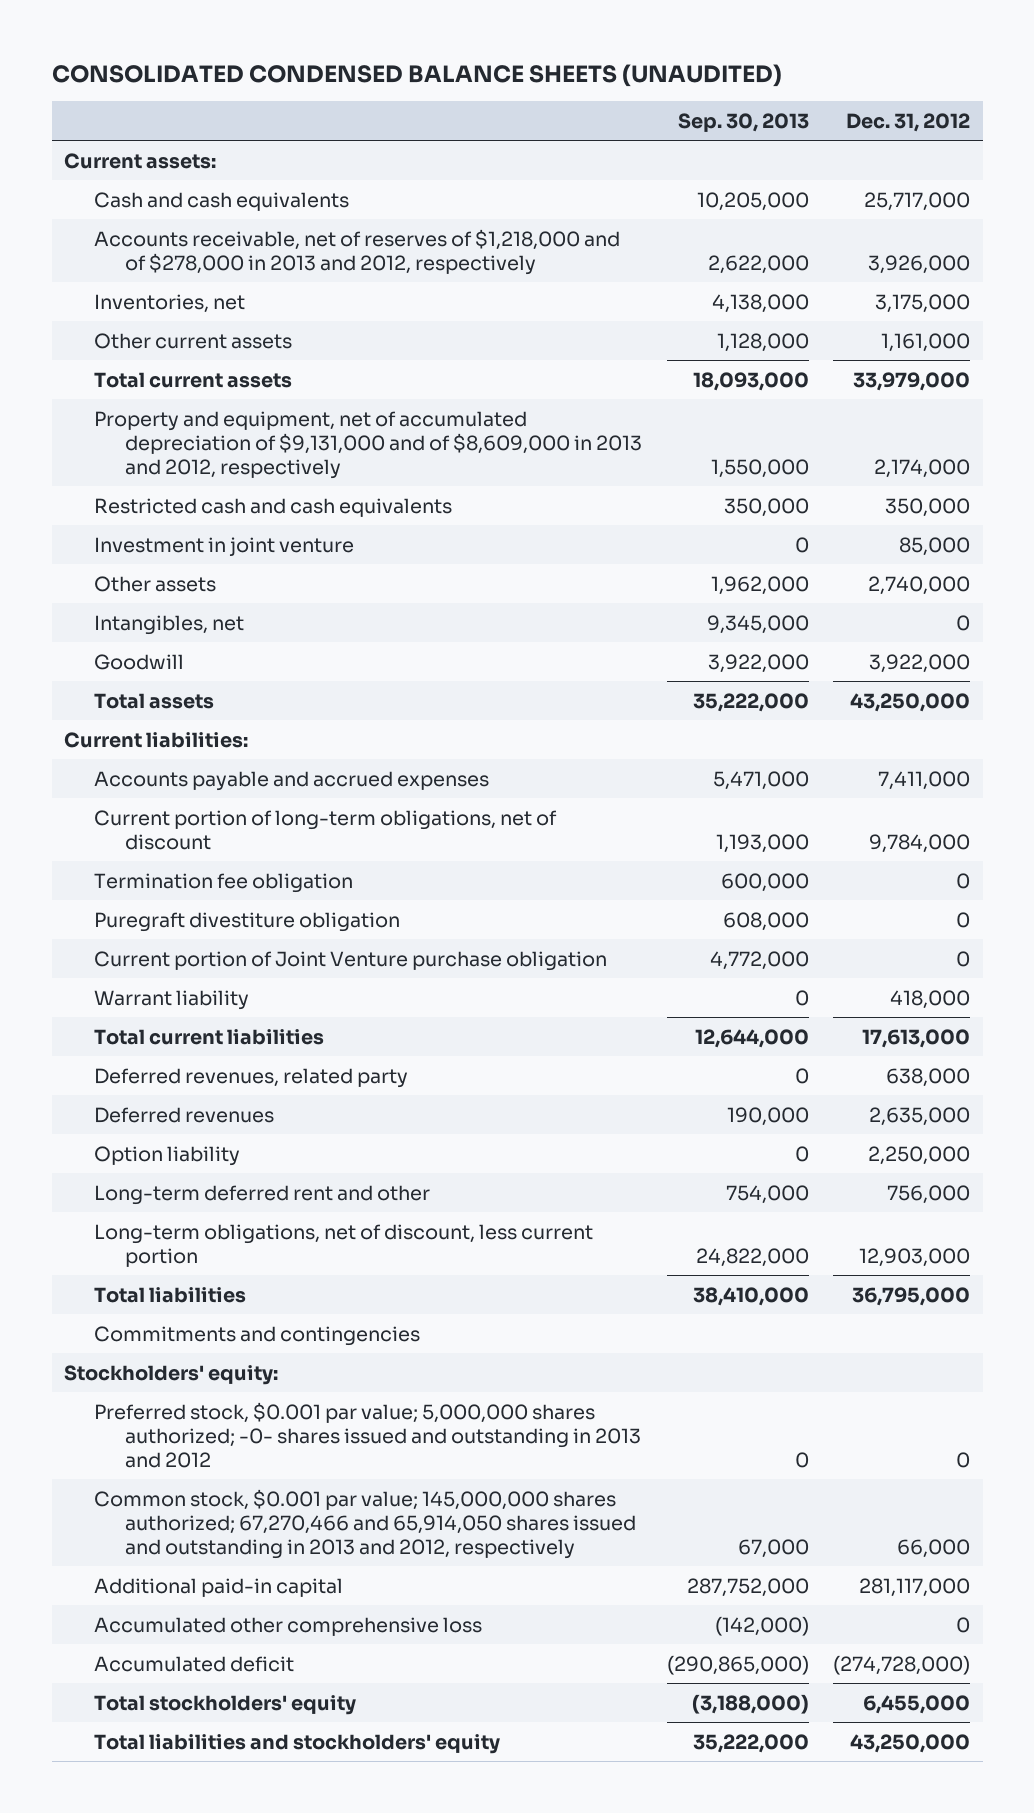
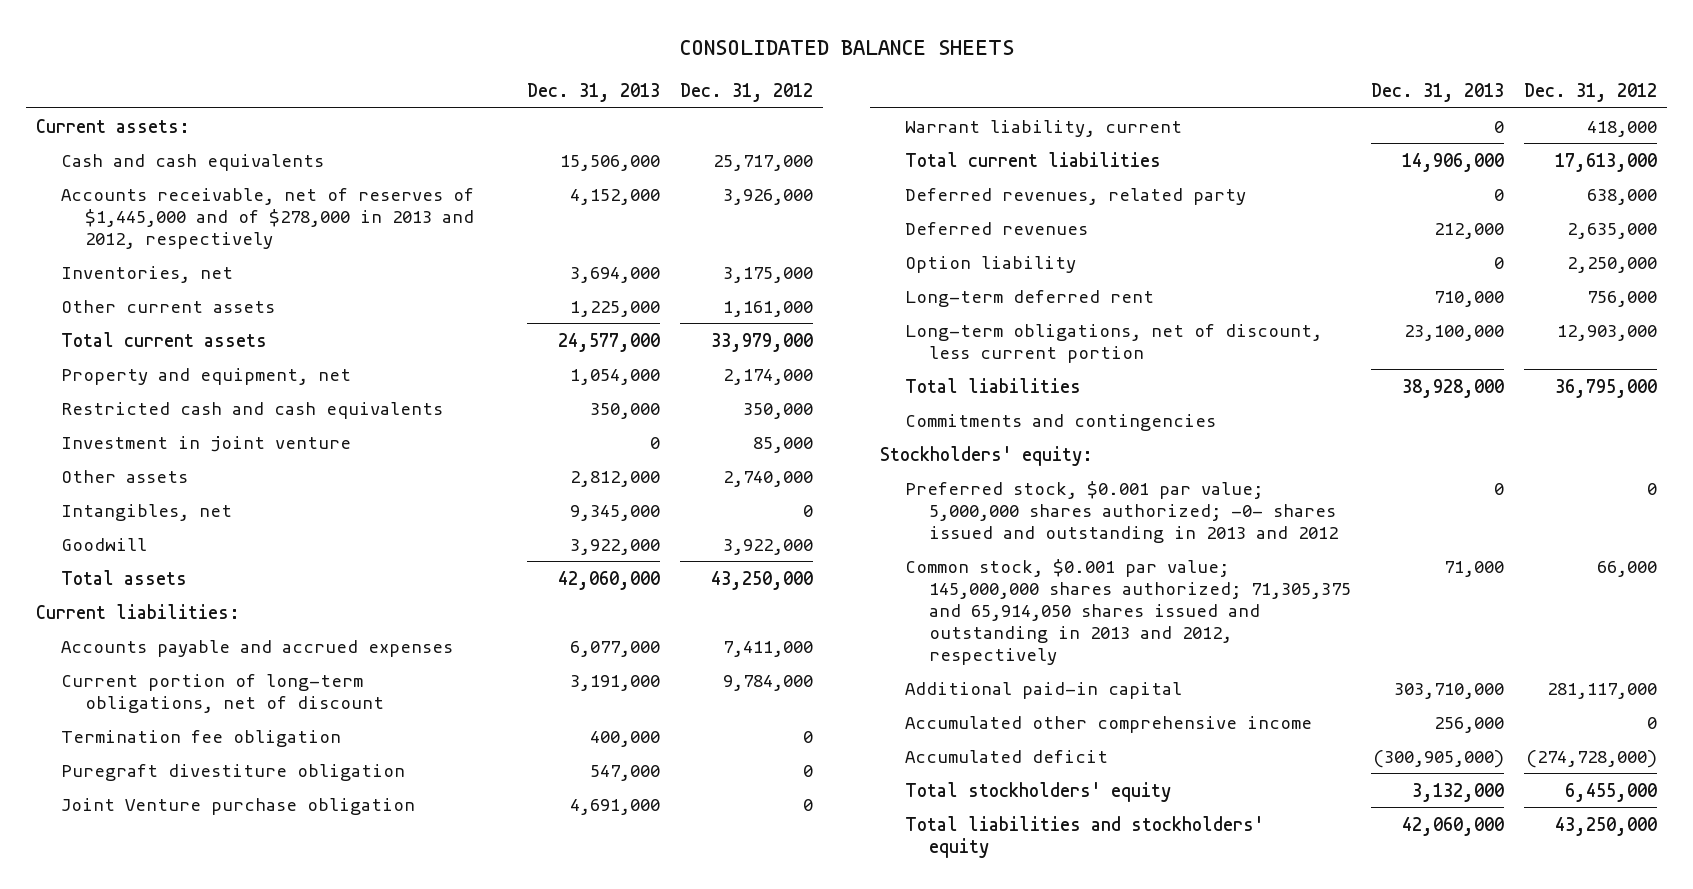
[51,63,782,87] CONSOLIDATED CONDENSED BALANCE SHEETS (UNAUDITED) -> [678,39,1014,55] CONSOLIDATED BALANCE SHEETS
[677,112,809,132] Sep. 30, 2013 -> none
none -> [527,83,661,103] Dec. 31, 2013
[94,228,621,275] Accounts receivable, net of reserves of $1,218,000 and of $278,000 in 2013 and 2012, respectively -> [60,187,475,249] Accounts receivable, net of reserves of $1,445,000 and of $278,000 in 2013 and 2012, respectively
[94,410,642,479] Property and equipment, net of accumulated depreciation of $9,131,000 and of $8,609,000 in 2013 and 2012, respectively -> [60,367,351,385] Property and equipment, net
[94,950,608,971] Current portion of Joint Venture purchase obligation -> [60,797,415,815] Joint Venture purchase obligation
[94,989,250,1010] Warrant liability -> [904,119,1182,137] Warrant liability, current
[94,1184,431,1205] Long-term deferred rent and other -> [904,289,1154,307] Long-term deferred rent
[94,1488,636,1559] Common stock, $0.001 par value; 145,000,000 shares authorized; 67,270,466 and 65,914,050 shares issued and outstanding in 2013 and 2012, respectively -> [904,558,1352,665] Common stock, $0.001 par value; 145,000,000 shares authorized; 71,305,375 and 65,914,050 shares issued and outstanding in 2013 and 2012, respectively
[94,1616,483,1636] Accumulated other comprehensive loss -> [904,715,1312,733] Accumulated other comprehensive income

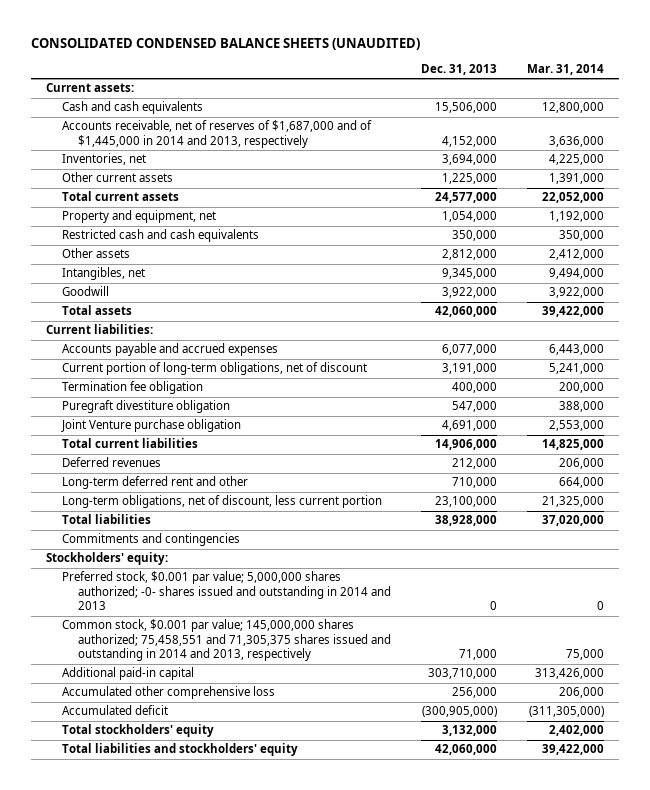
[678,39,1014,55] CONSOLIDATED BALANCE SHEETS -> [30,38,420,51] CONSOLIDATED CONDENSED BALANCE SHEETS (UNAUDITED)
[680,83,814,103] Dec. 31, 2012 -> none
none -> [527,64,605,76] Mar. 31, 2014
[60,187,475,249] Accounts receivable, net of reserves of $1,445,000 and of $278,000 in 2013 and 2012, respectively -> [61,120,372,148] Accounts receivable, net of reserves of $1,687,000 and of $1,445,000 in 2014 and 2013, respectively
[60,435,351,452] Investment in joint venture -> none
[904,119,1182,137] Warrant liability, current -> none
[904,187,1246,205] Deferred revenues, related party -> none
[904,255,1076,273] Option liability -> none
[904,289,1154,307] Long-term deferred rent -> [61,476,248,490] Long-term deferred rent and other
[904,480,1339,543] Preferred stock, $0.001 par value; 5,000,000 shares authorized; -0- shares issued and outstanding in 2013 and 2012 -> [61,571,391,611] Preferred stock, $0.001 par value; 5,000,000 shares authorized; -0- shares issued and outstanding in 2014 and 2013
[904,558,1352,665] Common stock, $0.001 par value; 145,000,000 shares authorized; 71,305,375 and 65,914,050 shares issued and outstanding in 2013 and 2012, respectively -> [61,619,391,662] Common stock, $0.001 par value; 145,000,000 shares authorized; 75,458,551 and 71,305,375 shares issued and outstanding in 2014 and 2013, respectively
[904,715,1312,733] Accumulated other comprehensive income -> [61,686,275,700] Accumulated other comprehensive loss

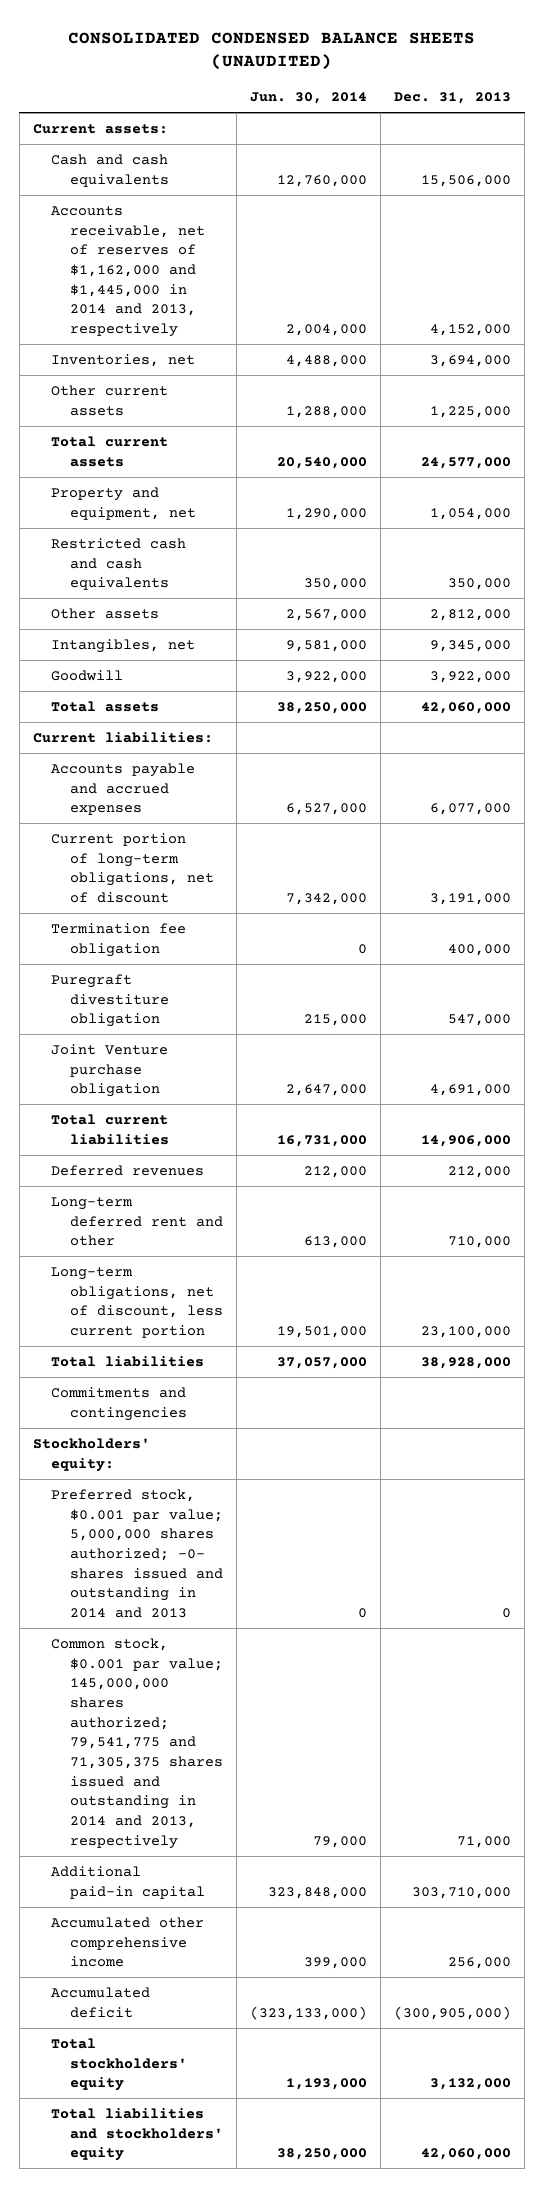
[527,64,605,76] Mar. 31, 2014 -> none
none -> [249,92,367,105] Jun. 30, 2014
[61,120,372,148] Accounts receivable, net of reserves of $1,687,000 and of $1,445,000 in 2014 and 2013, respectively -> [51,205,205,337] Accounts receivable, net of reserves of $1,162,000 and $1,445,000 in 2014 and 2013, respectively
[61,619,391,662] Common stock, $0.001 par value; 145,000,000 shares authorized; 75,458,551 and 71,305,375 shares issued and outstanding in 2014 and 2013, respectively -> [51,1637,223,1849] Common stock, $0.001 par value; 145,000,000 shares authorized; 79,541,775 and 71,305,375 shares issued and outstanding in 2014 and 2013, respectively
[61,686,275,700] Accumulated other comprehensive loss -> [51,1916,205,1968] Accumulated other comprehensive income

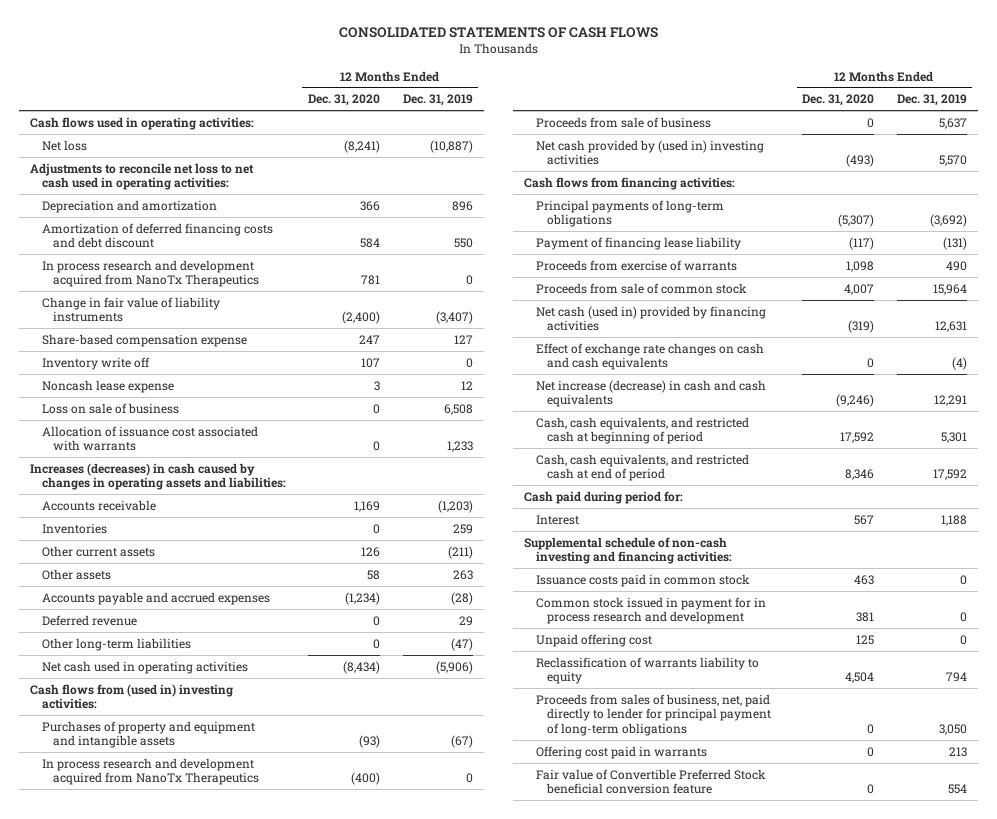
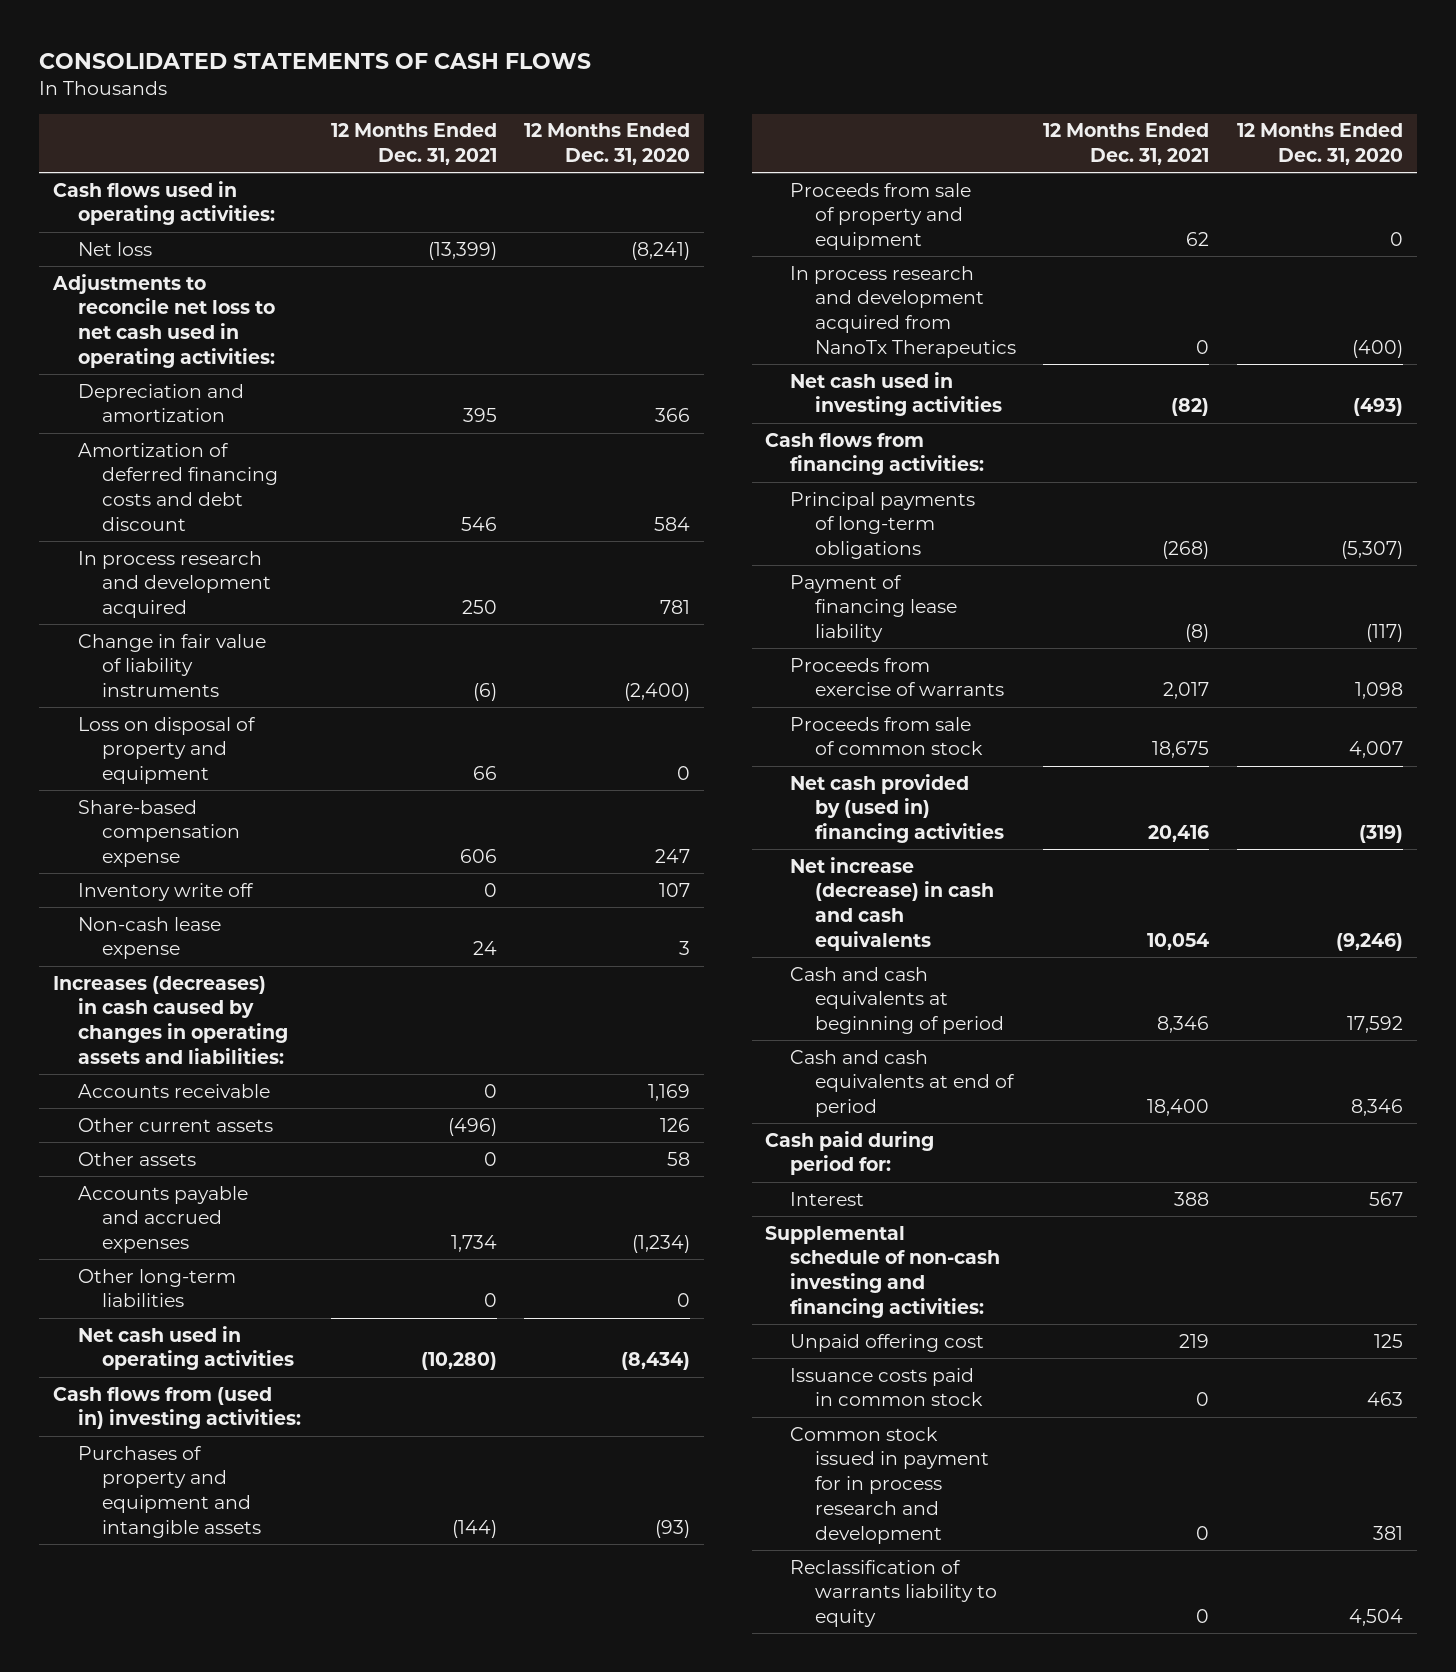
[402,94,473,107] Dec. 31, 2019 -> none
none -> [330,123,497,166] 12 Months Ended Dec. 31, 2021
[41,259,259,288] In process research and development acquired from NanoTx Therapeutics -> [77,550,272,619] In process research and development acquired
none -> [77,716,256,785] Loss on disposal of property and equipment
[41,402,179,414] Loss on sale of business -> none
[41,425,258,452] Allocation of issuance cost associated with warrants -> none
[41,379,174,393] Noncash lease expense -> [77,916,221,960] Non-cash lease expense
[41,522,107,534] Inventories -> none
[41,614,137,626] Deferred revenue -> none
none -> [790,182,972,251] Proceeds from sale of property and equipment
[535,116,711,128] Proceeds from sale of business -> none
[535,139,764,166] Net cash provided by (used in) investing activities -> [790,371,1002,417] Net cash used in investing activities
[535,342,764,371] Effect of exchange rate changes on cash and cash equivalents -> none
[535,305,766,332] Net cash (used in) provided by financing activities -> [790,773,1004,844] Net cash provided by (used in) financing activities
[535,416,749,445] Cash, cash equivalents, and restricted cash at beginning of period -> [790,966,1004,1035] Cash and cash equivalents at beginning of period
[535,453,749,482] Cash, cash equivalents, and restricted cash at end of period -> [790,1049,1015,1118] Cash and cash equivalents at end of period
[535,633,652,647] Unpaid offering cost -> [790,1333,985,1352] Unpaid offering cost
[535,693,771,736] Proceeds from sales of business, net, paid directly to lender for principal payment of long-term obligations -> none
[535,745,707,759] Offering cost paid in warrants -> none
[535,768,766,795] Fair value of Convertible Preferred Stock beneficial conversion feature -> none

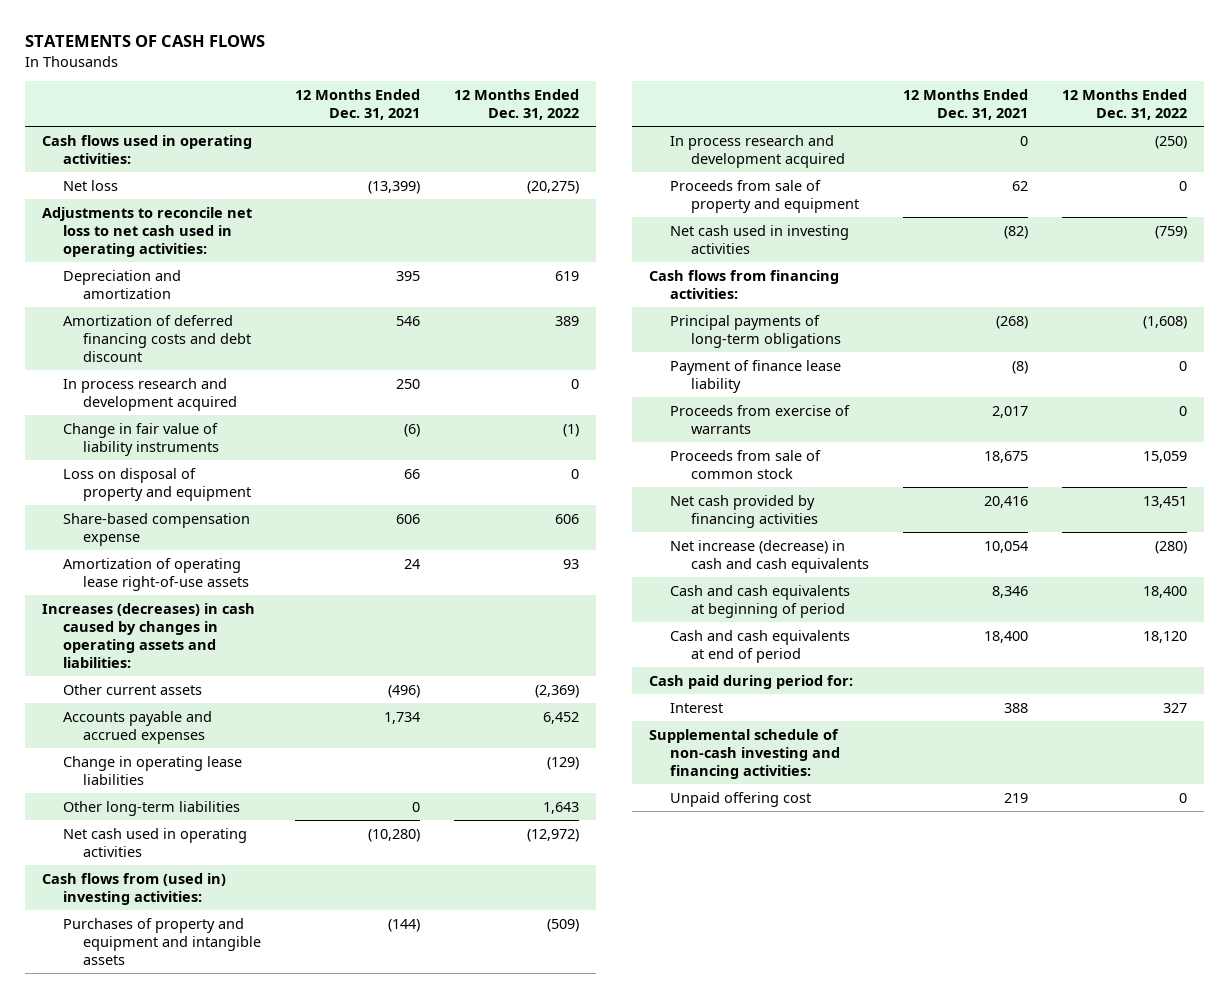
[39,52,592,69] CONSOLIDATED STATEMENTS OF CASH FLOWS -> [24,35,265,48] STATEMENTS OF CASH FLOWS
[524,123,691,166] 12 Months Ended Dec. 31, 2020 -> none
none -> [454,89,580,120] 12 Months Ended Dec. 31, 2022
[77,882,254,901] Inventory write off -> none
[77,916,221,960] Non-cash lease expense -> none
none -> [62,557,250,591] Amortization of operating lease right-of-use assets
[77,1083,270,1098] Accounts receivable -> none
[77,1151,196,1166] Other assets -> none
none -> [62,755,242,785] Change in operating lease liabilities
none -> [670,134,846,168] In process research and development acquired
[790,265,1016,358] In process research and development acquired from NanoTx Therapeutics -> none
[790,574,957,643] Payment of financing lease liability -> [670,359,842,393] Payment of finance lease liability
[790,773,1004,844] Net cash provided by (used in) financing activities -> [670,494,819,528] Net cash provided by financing activities
[790,1367,983,1407] Issuance costs paid in common stock -> none
[790,1426,989,1544] Common stock issued in payment for in process research and development -> none
[790,1559,997,1628] Reclassification of warrants liability to equity -> none

